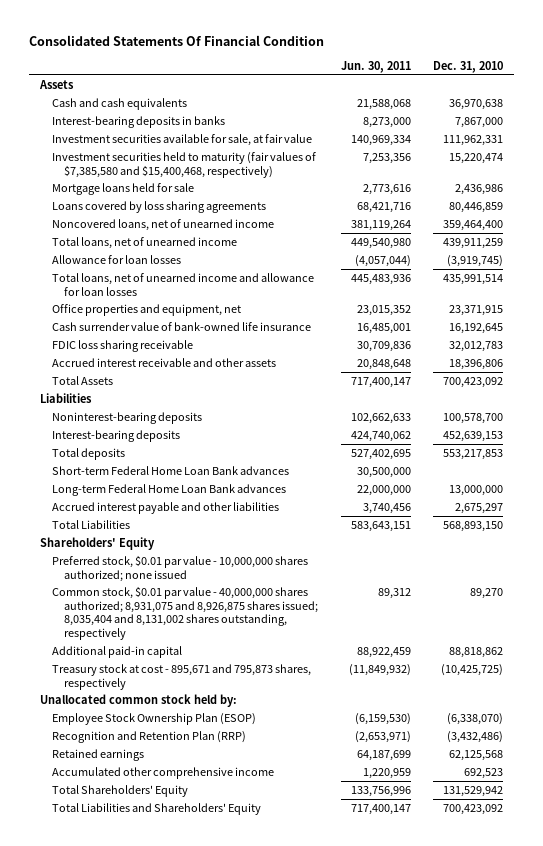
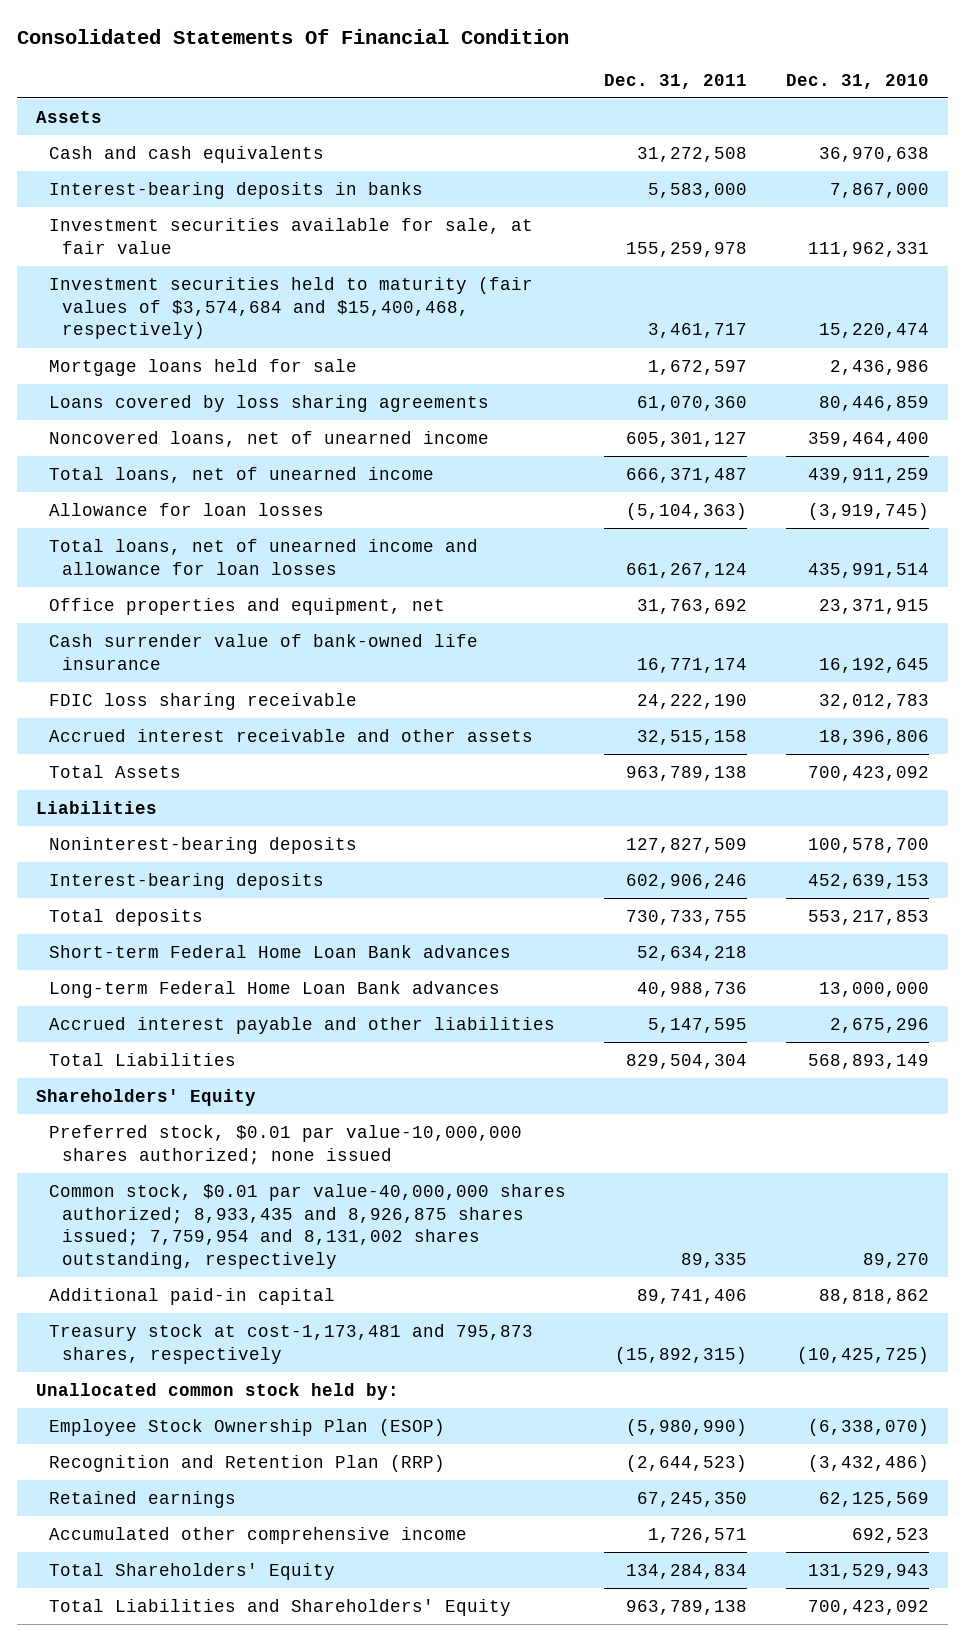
[340,61,411,74] Jun. 30, 2011 -> none
none -> [604,73,748,89] Dec. 31, 2011
[52,151,317,178] Investment securities held to maturity (fair values of $7,385,580 and $15,400,468, respectively) -> [49,276,534,340] Investment securities held to maturity (fair values of $3,574,684 and $15,400,468, respectively)
[454,502,503,514] 2,675,297 -> [829,1017,929,1033] 2,675,296
[442,520,503,532] 568,893,150 -> [807,1053,929,1069] 568,893,149
[52,554,309,582] Preferred stock, $0.01 par value - 10,000,000 shares authorized; none issued -> [49,1124,523,1165] Preferred stock, $0.01 par value-10,000,000 shares authorized; none issued
[52,585,319,640] Common stock, $0.01 par value - 40,000,000 shares authorized; 8,931,075 and 8,926,875 shares issued; 8,035,404 and 8,131,002 shares outstanding, respectively -> [49,1183,567,1270] Common stock, $0.01 par value-40,000,000 shares authorized; 8,933,435 and 8,926,875 shares issued; 7,759,954 and 8,131,002 shares outstanding, respectively
[52,663,312,690] Treasury stock at cost - 895,671 and 795,873 shares, respectively -> [49,1323,534,1364] Treasury stock at cost-1,173,481 and 795,873 shares, respectively
[448,749,503,761] 62,125,568 -> [818,1491,929,1507] 62,125,569
[442,785,503,797] 131,529,942 -> [807,1563,929,1579] 131,529,943

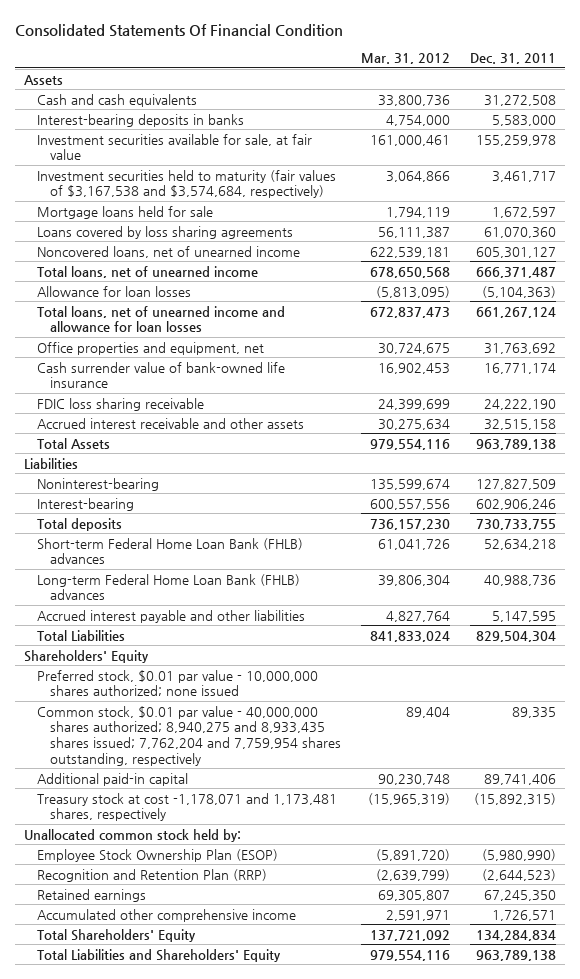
[785,73,929,89] Dec. 31, 2010 -> none
none -> [360,53,450,65] Mar. 31, 2012
[49,276,534,340] Investment securities held to maturity (fair values of $3,574,684 and $15,400,468, respectively) -> [37,169,337,199] Investment securities held to maturity (fair values of $3,167,538 and $3,574,684, respectively)
[49,836,358,854] Noninterest-bearing deposits -> [37,477,160,491] Noninterest-bearing
[49,872,325,890] Interest-bearing deposits -> [37,497,135,511] Interest-bearing
[49,944,512,958] Short-term Federal Home Loan Bank advances -> [37,537,304,565] Short-term Federal Home Loan Bank (FHLB) advances
[49,980,501,998] Long-term Federal Home Loan Bank advances -> [37,573,301,601] Long-term Federal Home Loan Bank (FHLB) advances
[49,1124,523,1165] Preferred stock, $0.01 par value-10,000,000 shares authorized; none issued -> [37,669,319,697] Preferred stock, $0.01 par value - 10,000,000 shares authorized; none issued
[49,1183,567,1270] Common stock, $0.01 par value-40,000,000 shares authorized; 8,933,435 and 8,926,875 shares issued; 7,759,954 and 8,131,002 shares outstanding, respectively -> [37,705,342,766] Common stock, $0.01 par value - 40,000,000 shares authorized; 8,940,275 and 8,933,435 shares issued; 7,762,204 and 7,759,954 shares outstanding, respectively
[49,1323,534,1364] Treasury stock at cost-1,173,481 and 795,873 shares, respectively -> [37,792,338,822] Treasury stock at cost -1,178,071 and 1,173,481 shares, respectively

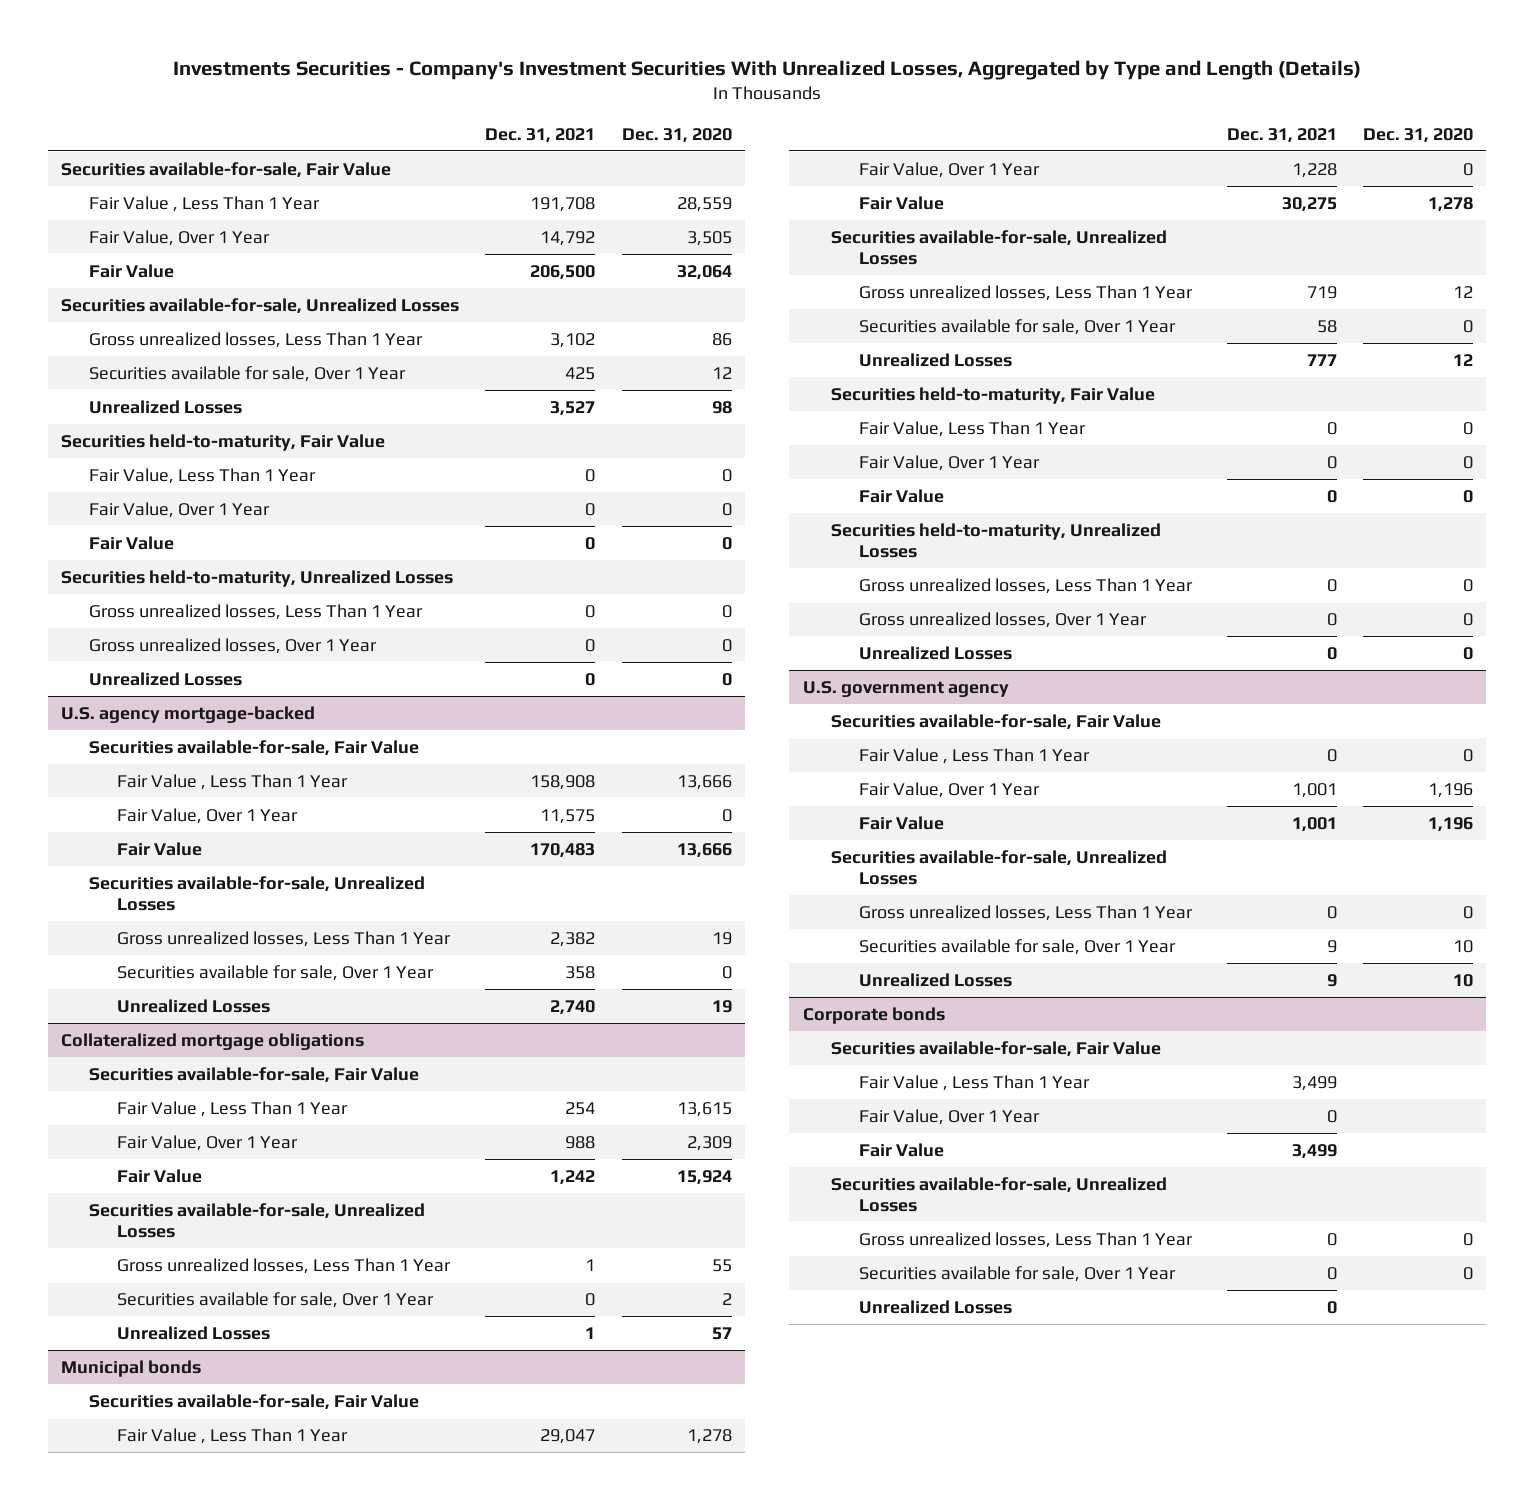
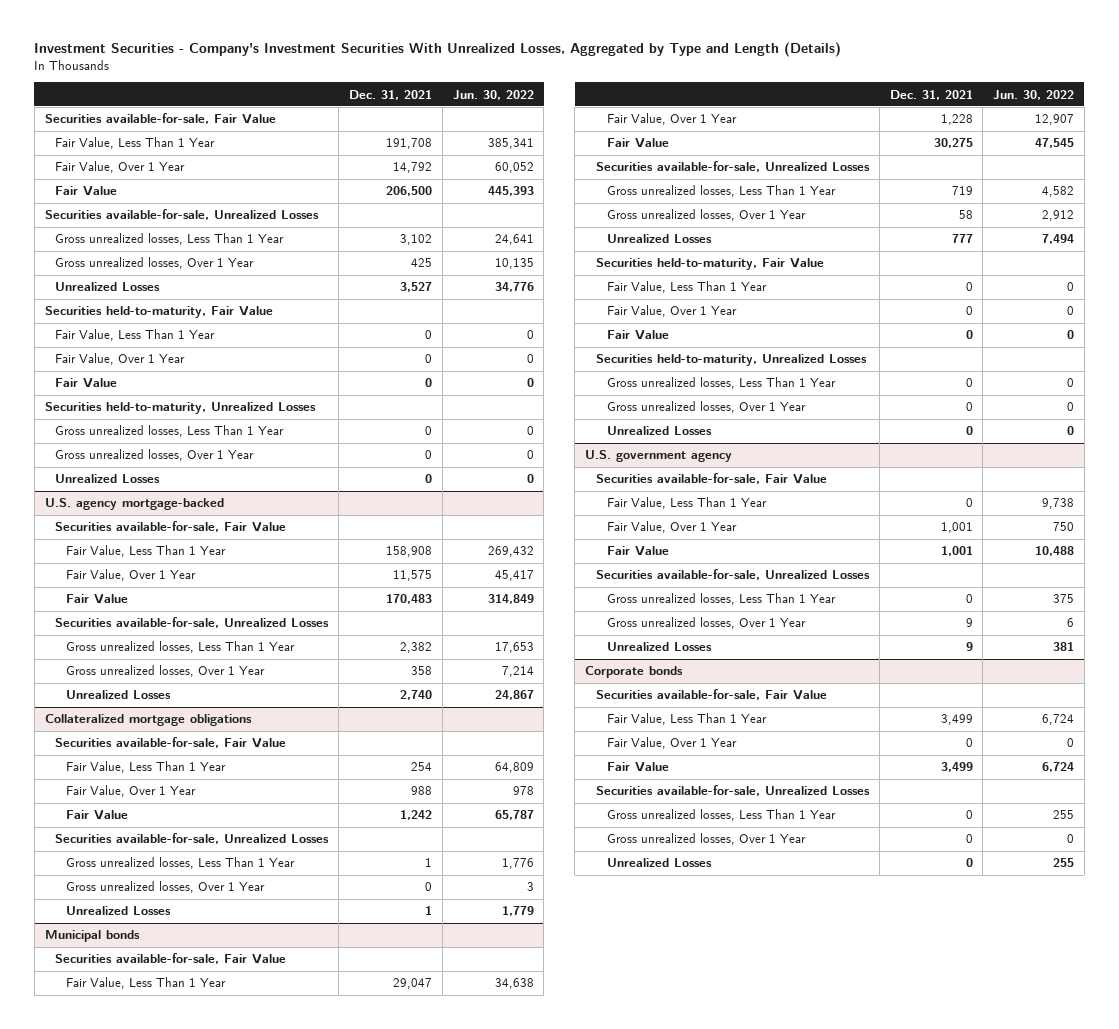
[173,60,1362,81] Investments Securities - Company's Investment Securities With Unrealized Losses, Aggregated by Type and Length (Details) -> [34,42,842,58] Investment Securities - Company's Investment Securities With Unrealized Losses, Aggregated by Type and Length (Details)
[621,127,732,143] Dec. 31, 2020 -> none
none -> [452,89,534,100] Jun. 30, 2022
[89,195,321,212] Fair Value , Less Than 1 Year -> [55,137,216,150] Fair Value, Less Than 1 Year
[89,365,407,382] Securities available for sale, Over 1 Year -> [55,257,255,270] Gross unrealized losses, Over 1 Year
[117,773,349,790] Fair Value , Less Than 1 Year -> [66,545,227,558] Fair Value, Less Than 1 Year
[117,964,435,981] Securities available for sale, Over 1 Year -> [66,665,266,678] Gross unrealized losses, Over 1 Year
[117,1100,349,1117] Fair Value , Less Than 1 Year -> [66,761,227,774] Fair Value, Less Than 1 Year
[117,1291,435,1308] Securities available for sale, Over 1 Year -> [66,881,266,894] Gross unrealized losses, Over 1 Year
[117,1427,349,1444] Fair Value , Less Than 1 Year -> [66,977,227,990] Fair Value, Less Than 1 Year
[858,318,1176,335] Securities available for sale, Over 1 Year -> [606,209,806,222] Gross unrealized losses, Over 1 Year
[858,747,1090,764] Fair Value , Less Than 1 Year -> [606,497,767,510] Fair Value, Less Than 1 Year
[858,938,1176,955] Securities available for sale, Over 1 Year -> [606,617,806,630] Gross unrealized losses, Over 1 Year
[858,1074,1090,1091] Fair Value , Less Than 1 Year -> [606,713,767,726] Fair Value, Less Than 1 Year
[858,1265,1176,1282] Securities available for sale, Over 1 Year -> [606,833,806,846] Gross unrealized losses, Over 1 Year

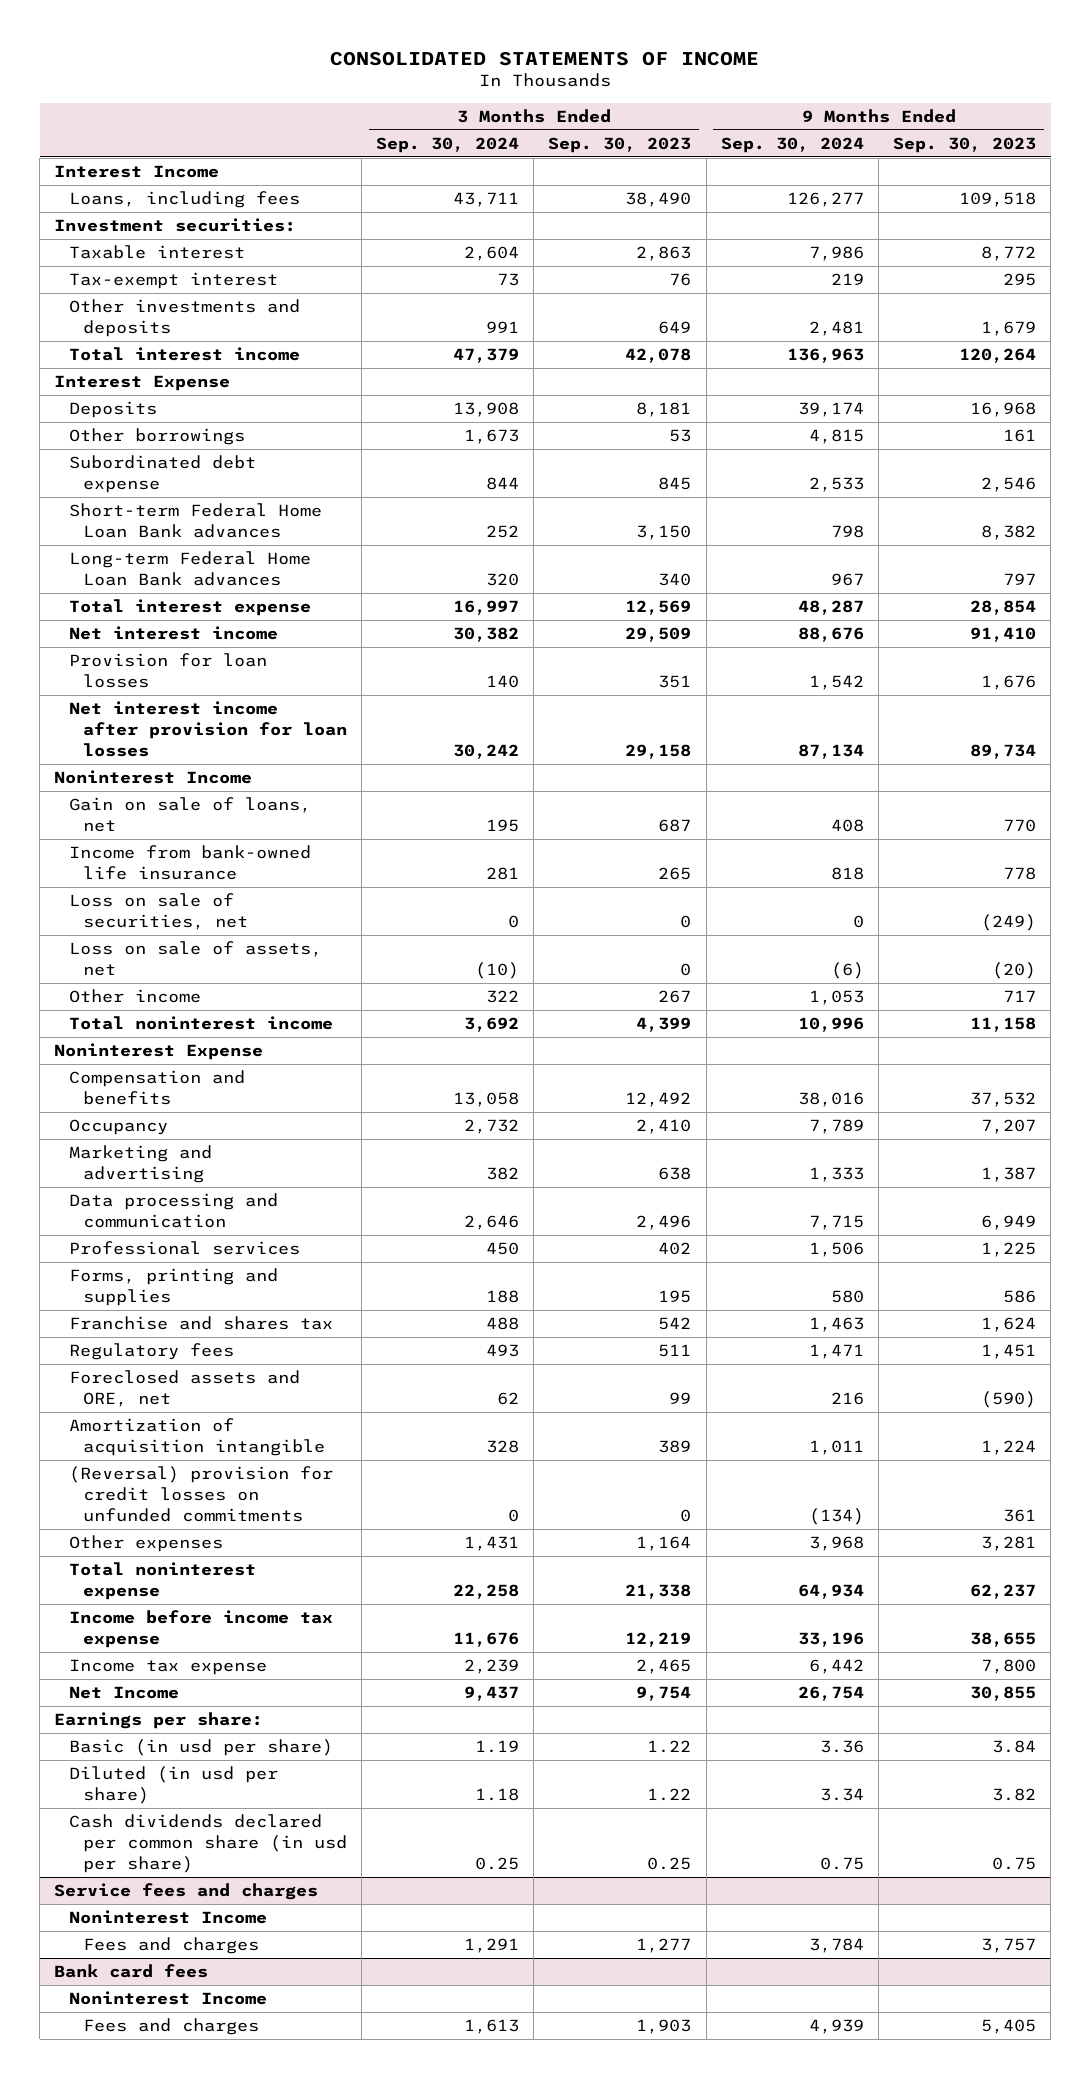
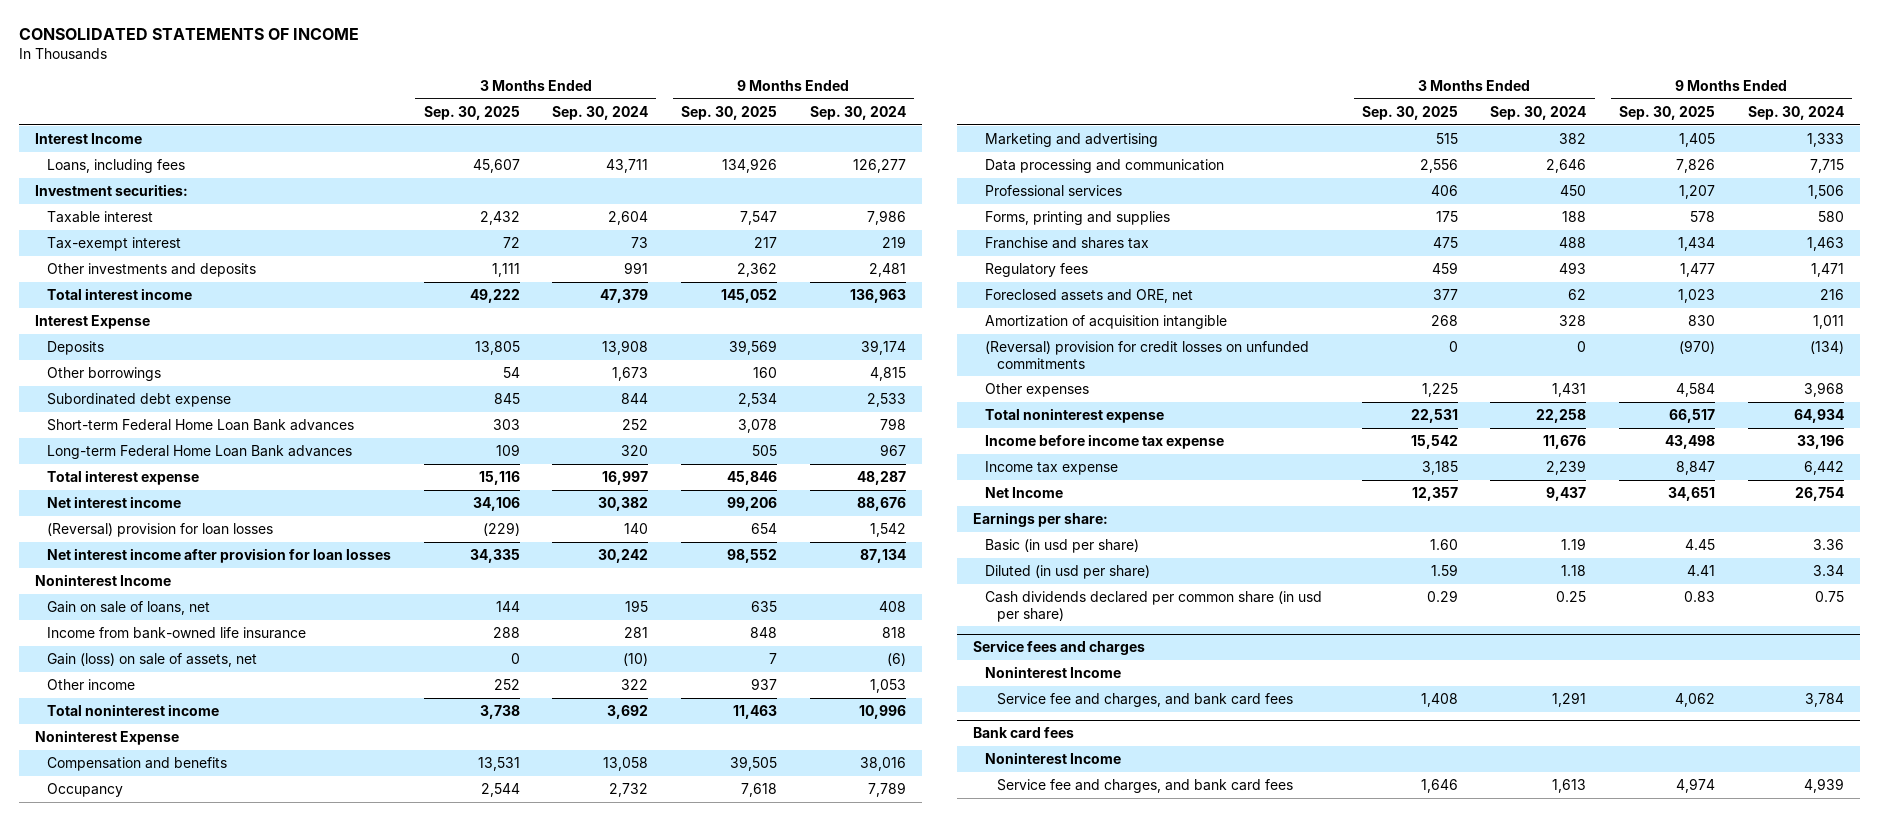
[548,136,692,153] Sep. 30, 2023 -> none
[893,136,1037,153] Sep. 30, 2023 -> none
none -> [423,105,520,120] Sep. 30, 2025
none -> [680,105,777,120] Sep. 30, 2025
[68,653,267,689] Provision for loan losses -> [46,522,273,537] (Reversal) provision for loan losses
[68,893,248,931] Loss on sale of securities, net -> none
[68,941,322,977] Loss on sale of assets, net -> [46,652,257,667] Gain (loss) on sale of assets, net
[82,1937,259,1955] Fees and charges -> [996,692,1293,707] Service fee and charges, and bank card fees
[82,2018,259,2036] Fees and charges -> [996,778,1293,793] Service fee and charges, and bank card fees

